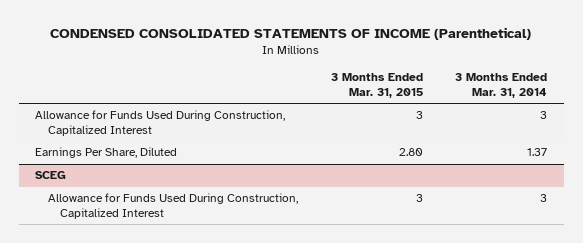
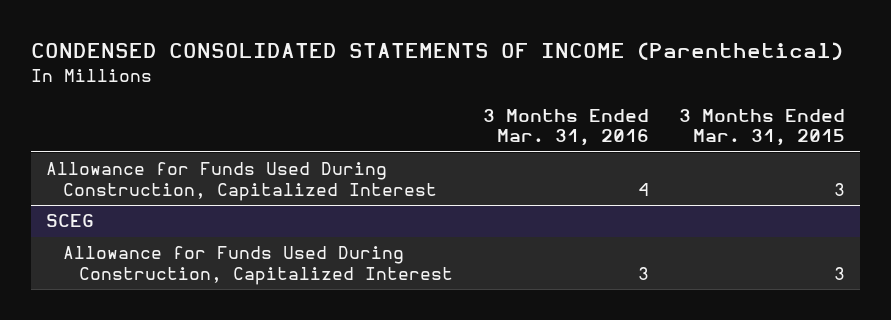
[455,73,548,99] 3 Months Ended Mar. 31, 2014 -> none
none -> [483,108,650,147] 3 Months Ended Mar. 31, 2016
[35,147,178,159] Earnings Per Share, Diluted -> none

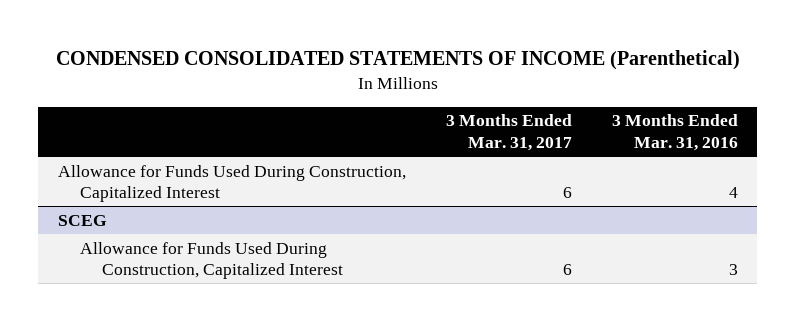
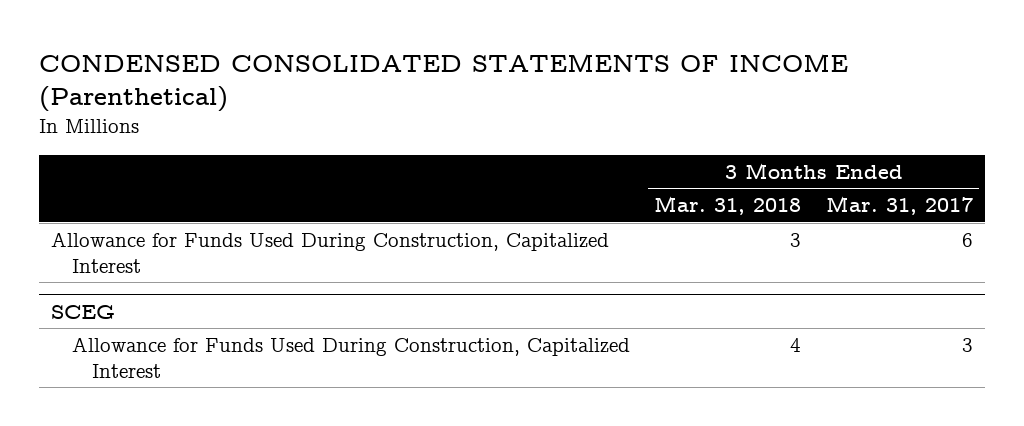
[611,114,738,151] 3 Months Ended Mar. 31, 2016 -> none
none -> [654,196,802,216] Mar. 31, 2018
[562,264,572,276] 6 -> [961,338,973,353] 3

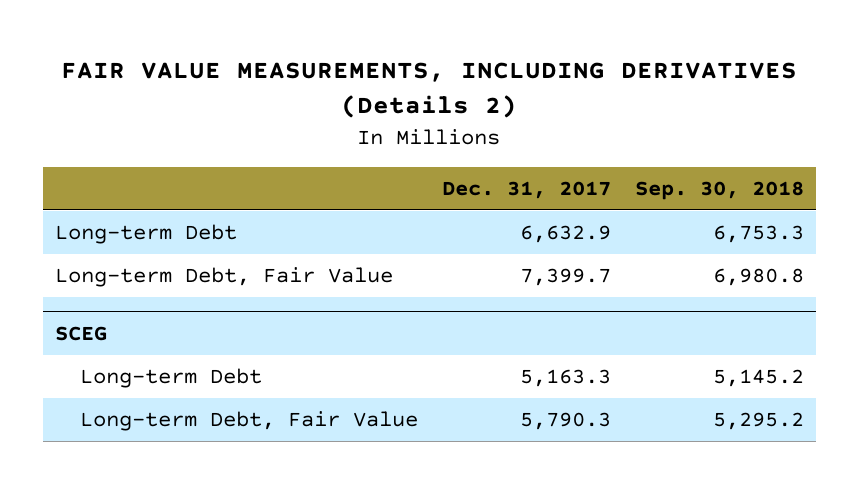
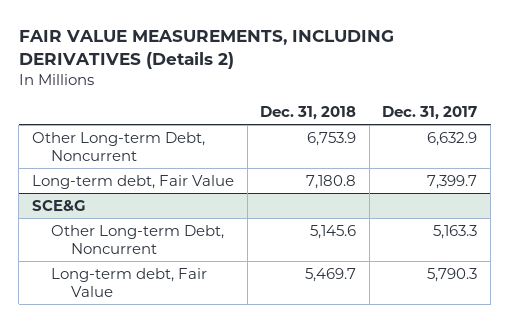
[634,180,804,200] Sep. 30, 2018 -> none
none -> [260,106,357,121] Dec. 31, 2018
[55,224,238,245] Long-term Debt -> [31,131,205,162] Other Long-term Debt, Noncurrent
[55,267,394,288] Long-term Debt, Fair Value -> [31,174,234,189] Long-term debt, Fair Value
[55,325,108,341] SCEG -> [31,199,86,211] SCE&G
[79,368,262,389] Long-term Debt -> [51,224,225,255] Other Long-term Debt, Noncurrent
[79,411,418,432] Long-term Debt, Fair Value -> [51,267,208,298] Long-term debt, Fair Value

